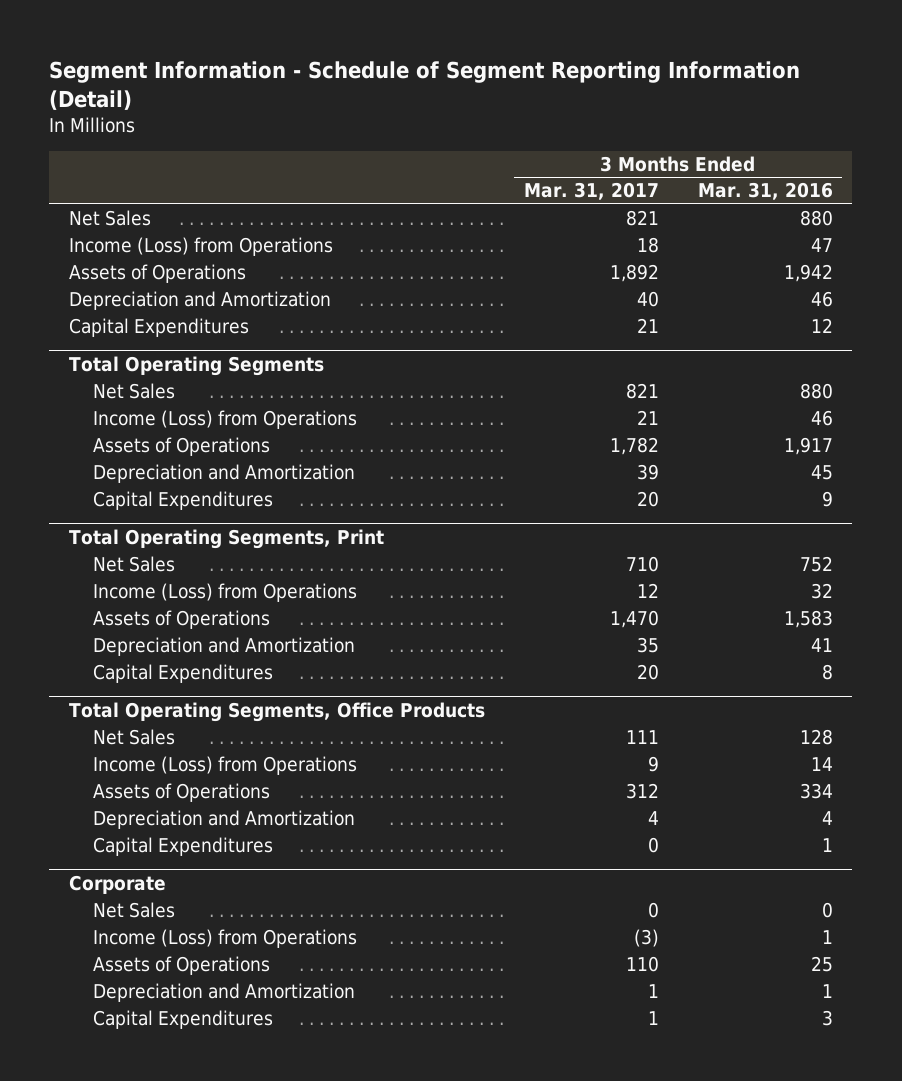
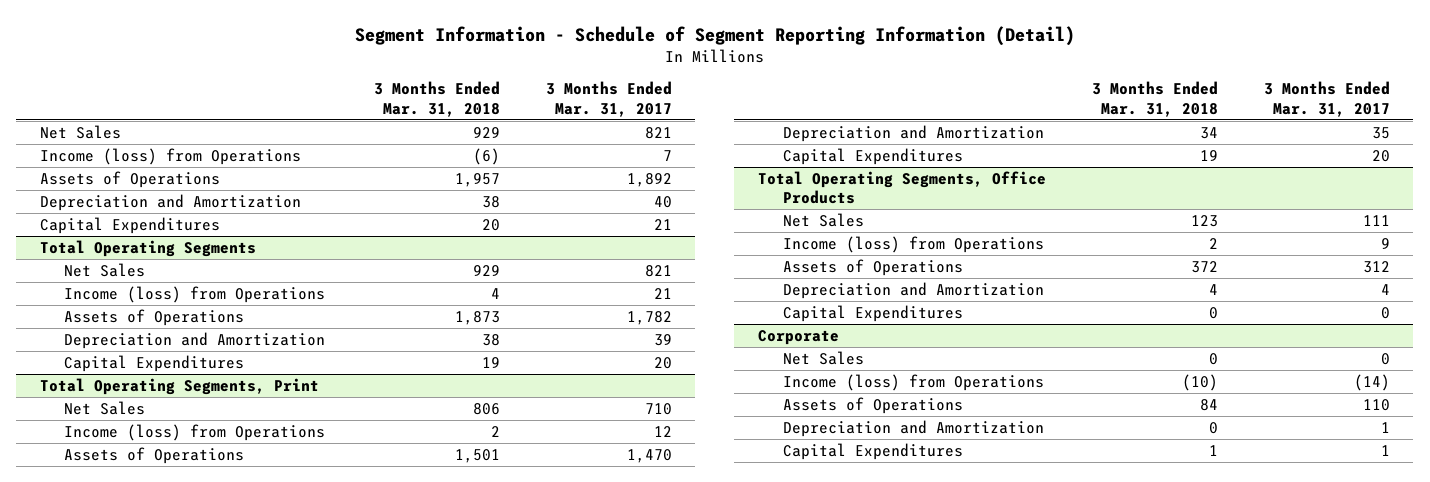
[697,182,833,201] Mar. 31, 2016 -> none
none -> [373,81,500,117] 3 Months Ended Mar. 31, 2018
[68,237,333,257] Income (Loss) from Operations -> [39,148,301,166] Income (loss) from Operations
[636,237,659,254] 18 -> [663,150,673,162] 7
[93,410,358,430] Income (Loss) from Operations -> [64,286,326,304] Income (loss) from Operations
[93,583,358,603] Income (Loss) from Operations -> [64,424,326,442] Income (loss) from Operations
[93,756,358,776] Income (Loss) from Operations -> [782,236,1044,254] Income (loss) from Operations
[93,929,358,949] Income (Loss) from Operations -> [782,374,1044,392] Income (loss) from Operations
[633,929,659,948] (3) -> [1354,374,1391,392] (14)

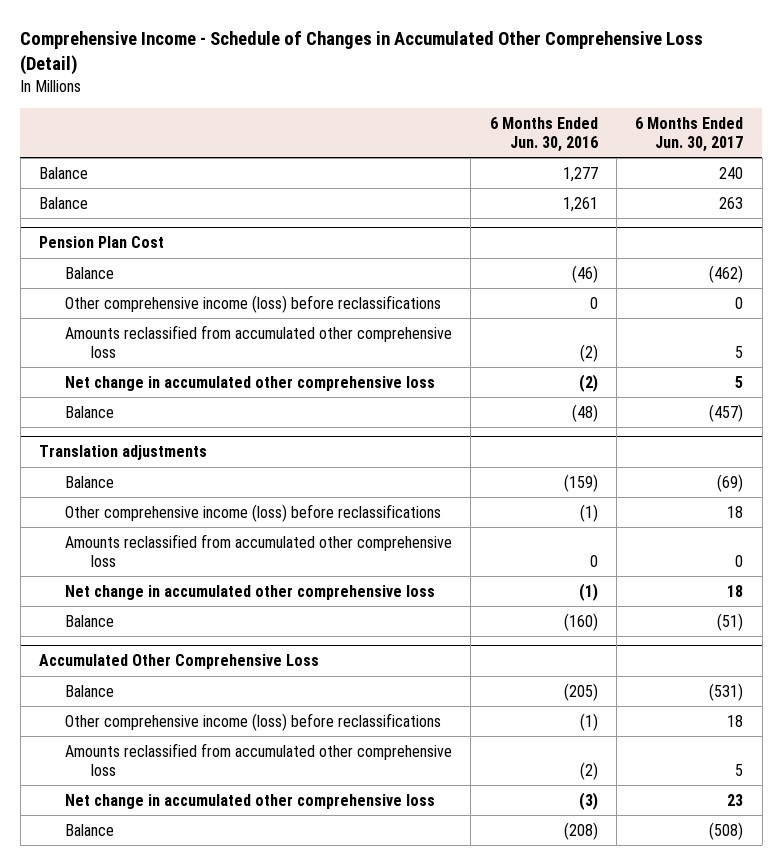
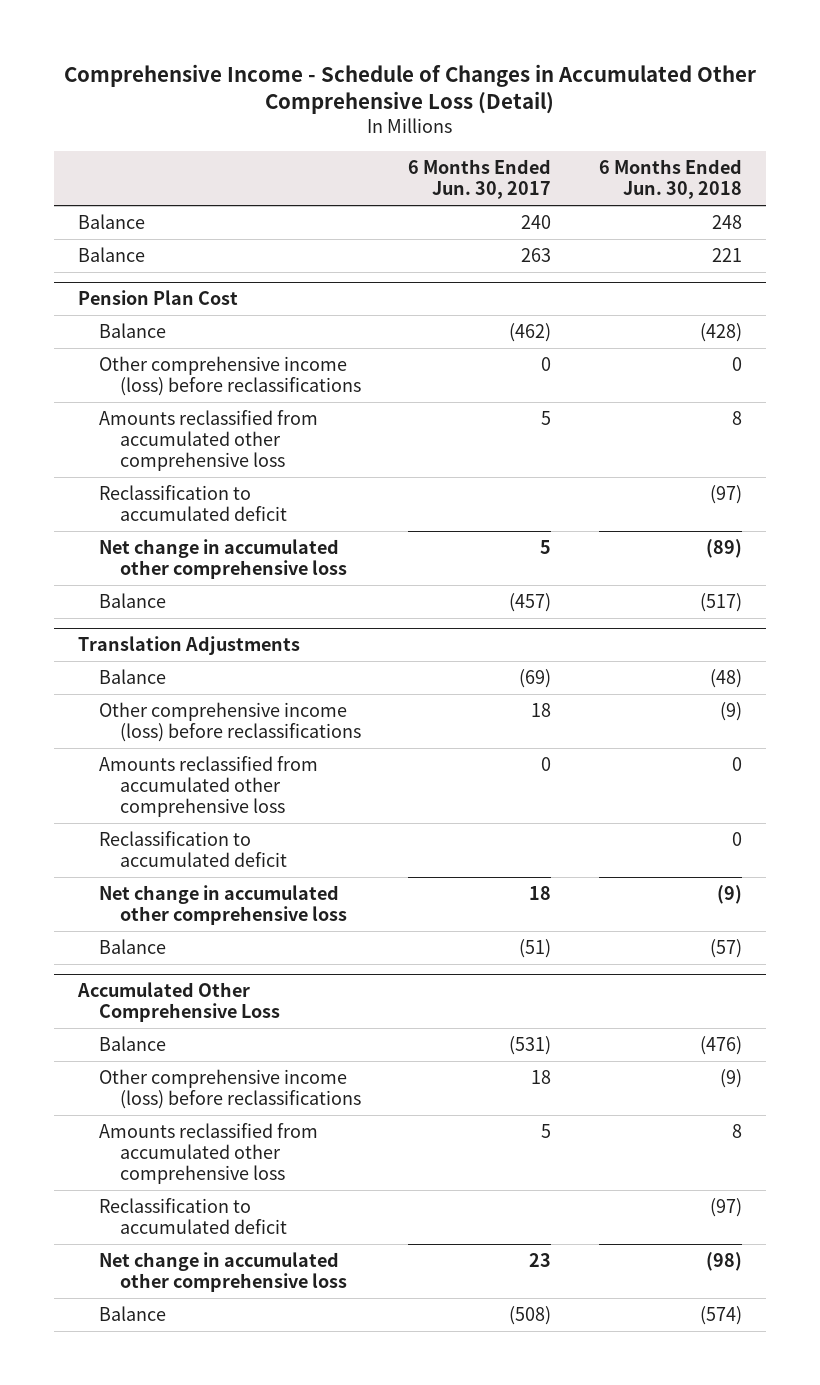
[489,116,598,153] 6 Months Ended Jun. 30, 2016 -> none
none -> [599,159,743,200] 6 Months Ended Jun. 30, 2018
none -> [98,485,287,521] Reclassification to accumulated deficit
[39,445,208,461] Translation adjustments -> [77,636,300,656] Translation Adjustments
none -> [98,831,287,867] Reclassification to accumulated deficit
none -> [98,1198,287,1234] Reclassification to accumulated deficit

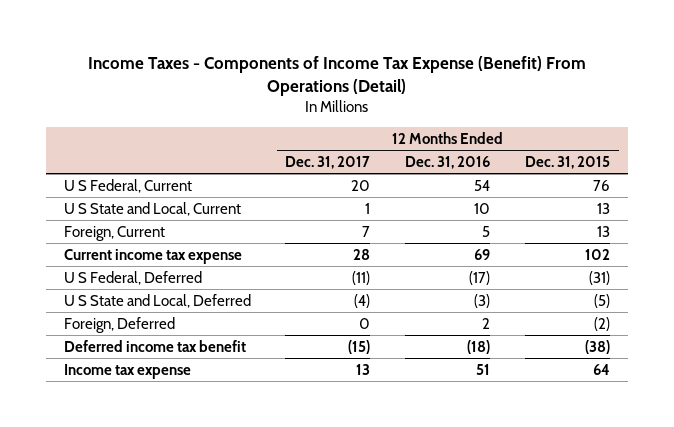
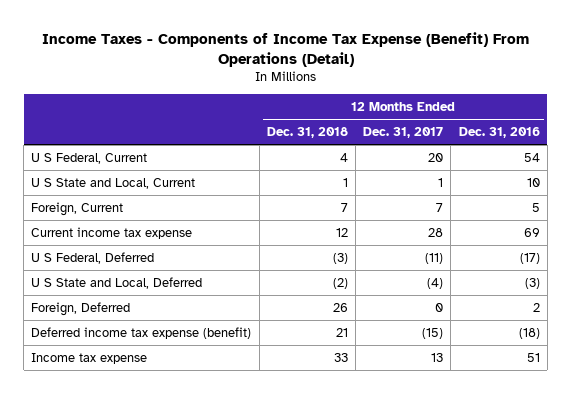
[525,156,611,170] Dec. 31, 2015 -> none
none -> [266,127,348,139] Dec. 31, 2018
[63,339,246,352] Deferred income tax benefit -> [31,326,252,339] Deferred income tax expense (benefit)

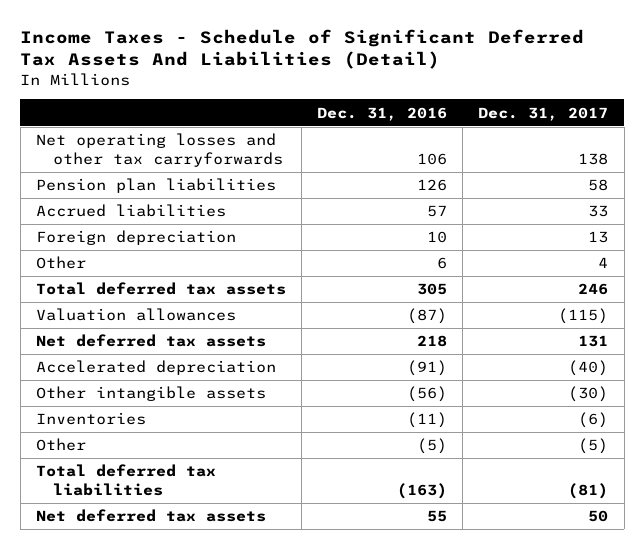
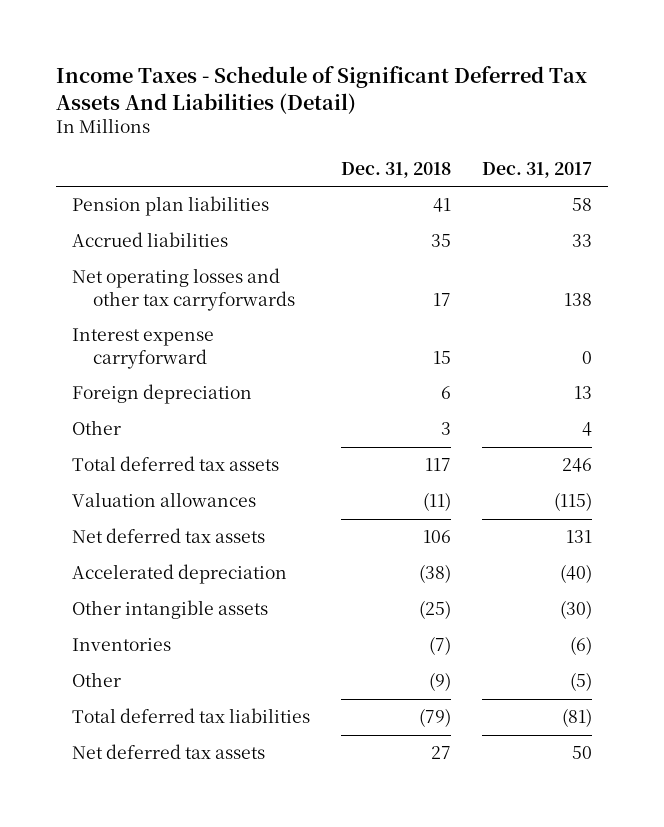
[317,106,448,121] Dec. 31, 2016 -> none
none -> [340,161,451,178] Dec. 31, 2018
[35,133,283,167] Net operating losses and other tax carryforwards -> [71,268,296,311] Net operating losses and other tax carryforwards
none -> [71,328,214,369] Interest expense carryforward

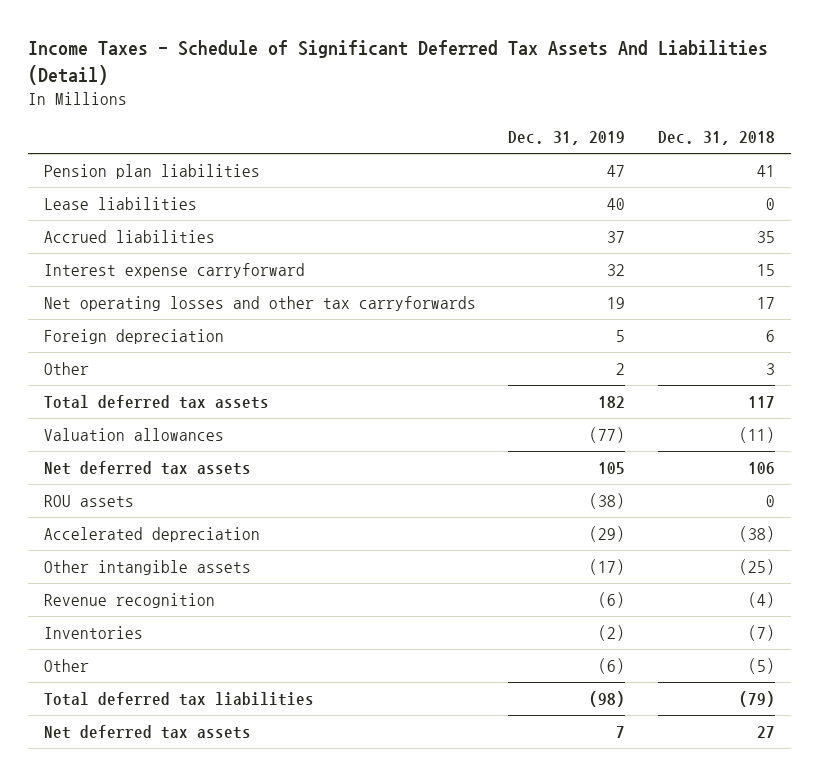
[482,161,593,178] Dec. 31, 2017 -> none
none -> [508,131,626,146] Dec. 31, 2019
none -> [44,196,198,210] Lease liabilities
[71,268,296,311] Net operating losses and other tax carryforwards -> [44,295,477,311] Net operating losses and other tax carryforwards
none -> [44,494,135,507] ROU assets
none -> [44,592,216,608] Revenue recognition
[428,672,451,692] (9) -> [747,657,775,674] (5)

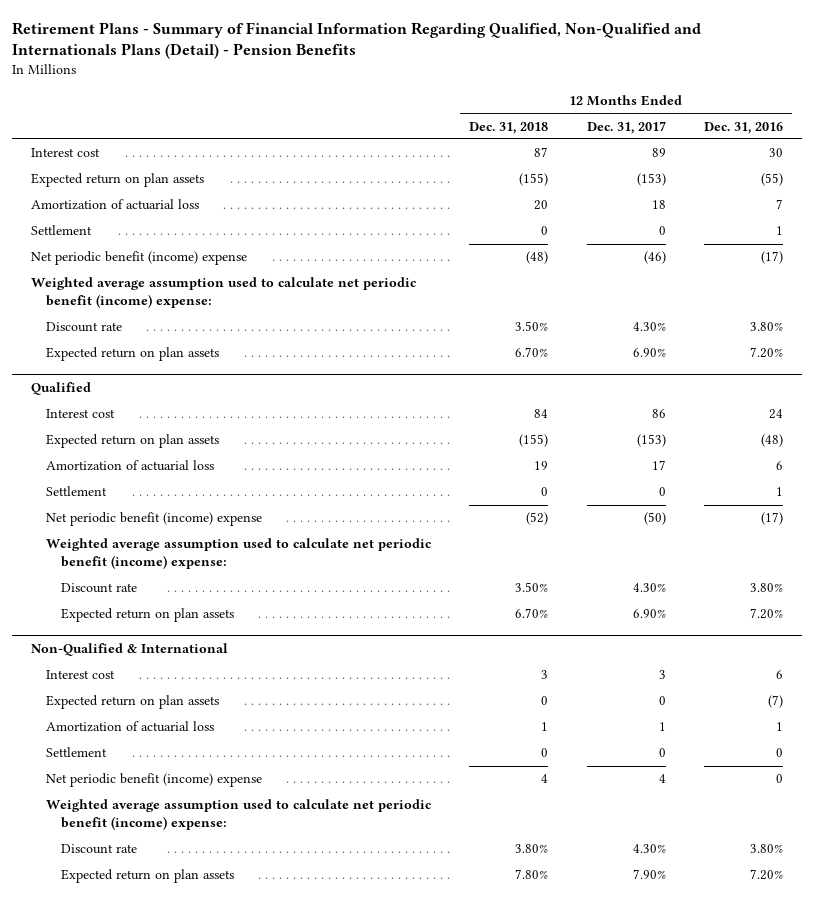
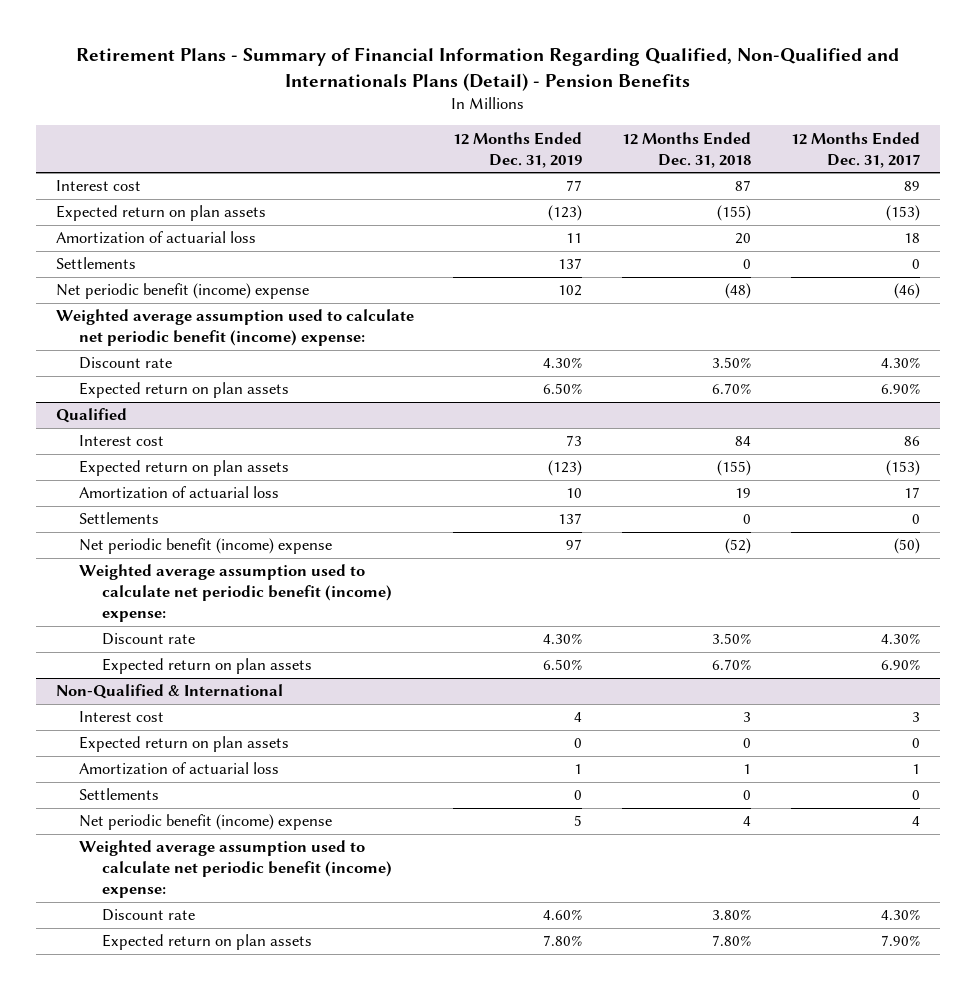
[703,121,783,134] Dec. 31, 2016 -> none
none -> [453,131,583,168] 12 Months Ended Dec. 31, 2019
[31,225,93,236] Settlement -> [55,257,136,270] Settlements
[46,486,108,497] Settlement -> [78,512,159,525] Settlements
[46,747,108,758] Settlement -> [78,788,159,801] Settlements

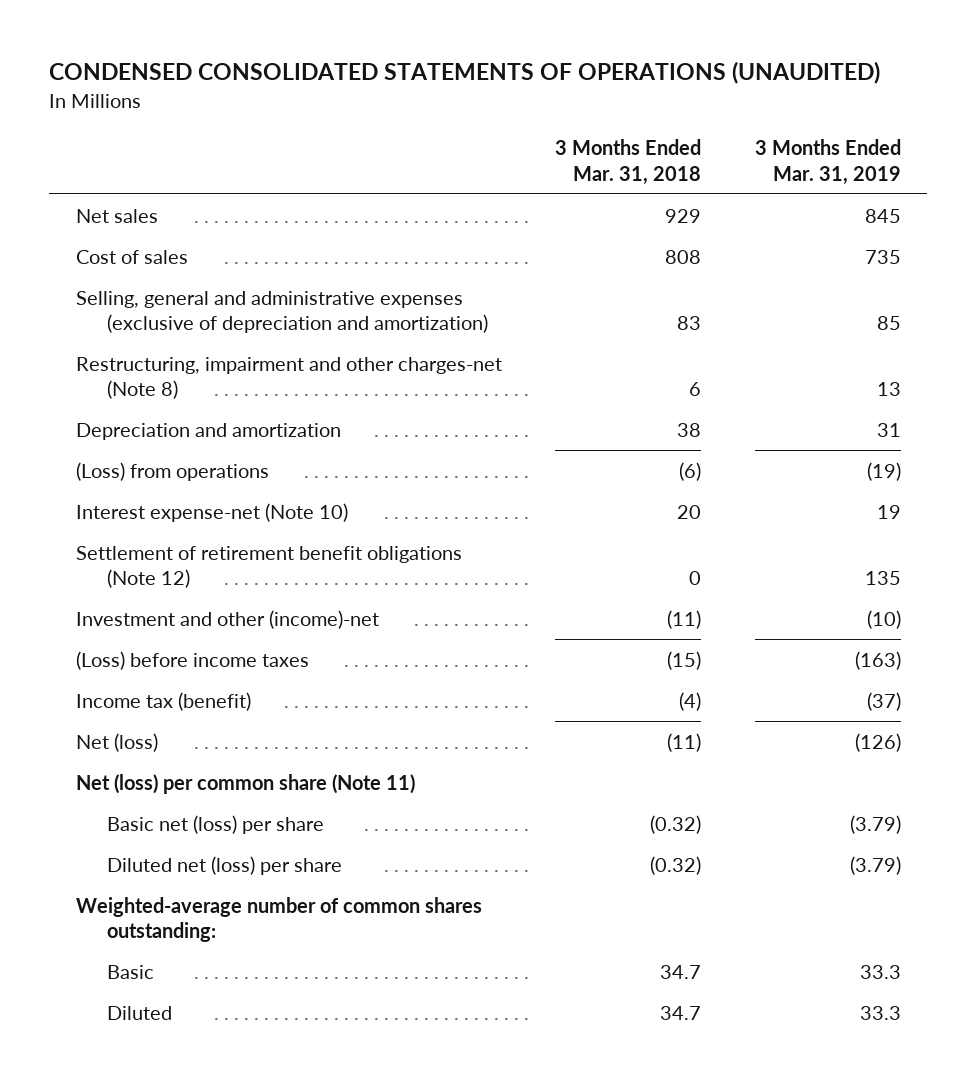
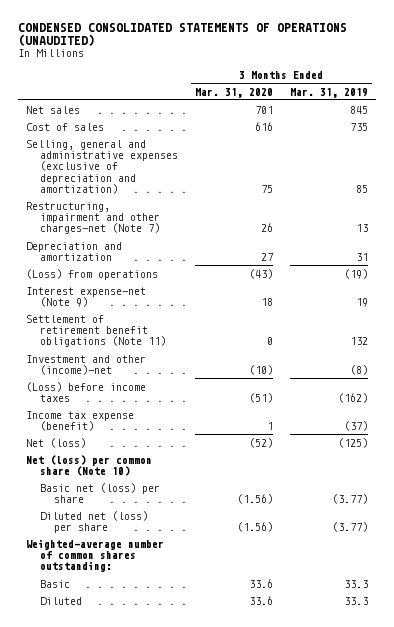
[555,139,702,185] 3 Months Ended Mar. 31, 2018 -> none
none -> [195,87,274,98] Mar. 31, 2020
[76,356,503,399] Restructuring, impairment and other charges-net (Note 8) -> [26,201,161,235] Restructuring, impairment and other charges-net (Note 7)
[76,502,349,522] Interest expense-net (Note 10) -> [26,286,147,307] Interest expense-net (Note 9)
[76,545,463,588] Settlement of retirement benefit obligations (Note 12) -> [26,314,167,348] Settlement of retirement benefit obligations (Note 11)
[864,570,901,585] 135 -> [349,337,368,346] 132
[866,609,901,629] (10) -> [349,364,368,375] (8)
[854,650,901,670] (163) -> [337,392,368,403] (162)
[76,691,252,711] Income tax (benefit) -> [26,410,135,431] Income tax expense (benefit)
[854,732,901,752] (126) -> [337,437,368,448] (125)
[76,773,416,794] Net (loss) per common share (Note 11) -> [26,454,153,476] Net (loss) per common share (Note 10)
[849,814,901,834] (3.79) -> [331,493,368,504] (3.77)
[849,855,901,875] (3.79) -> [331,521,368,532] (3.77)

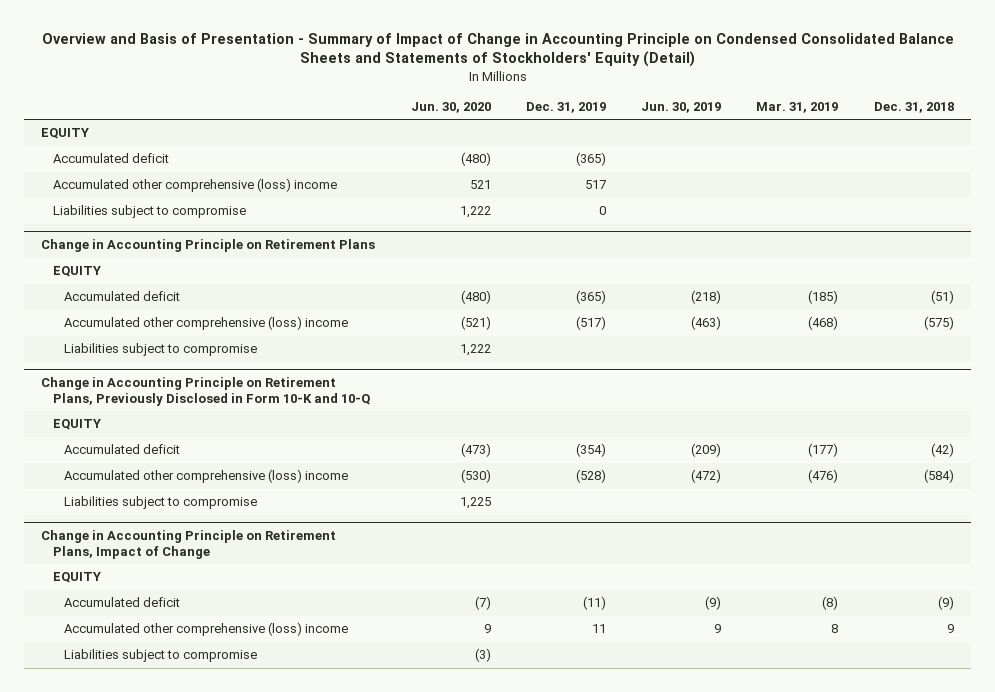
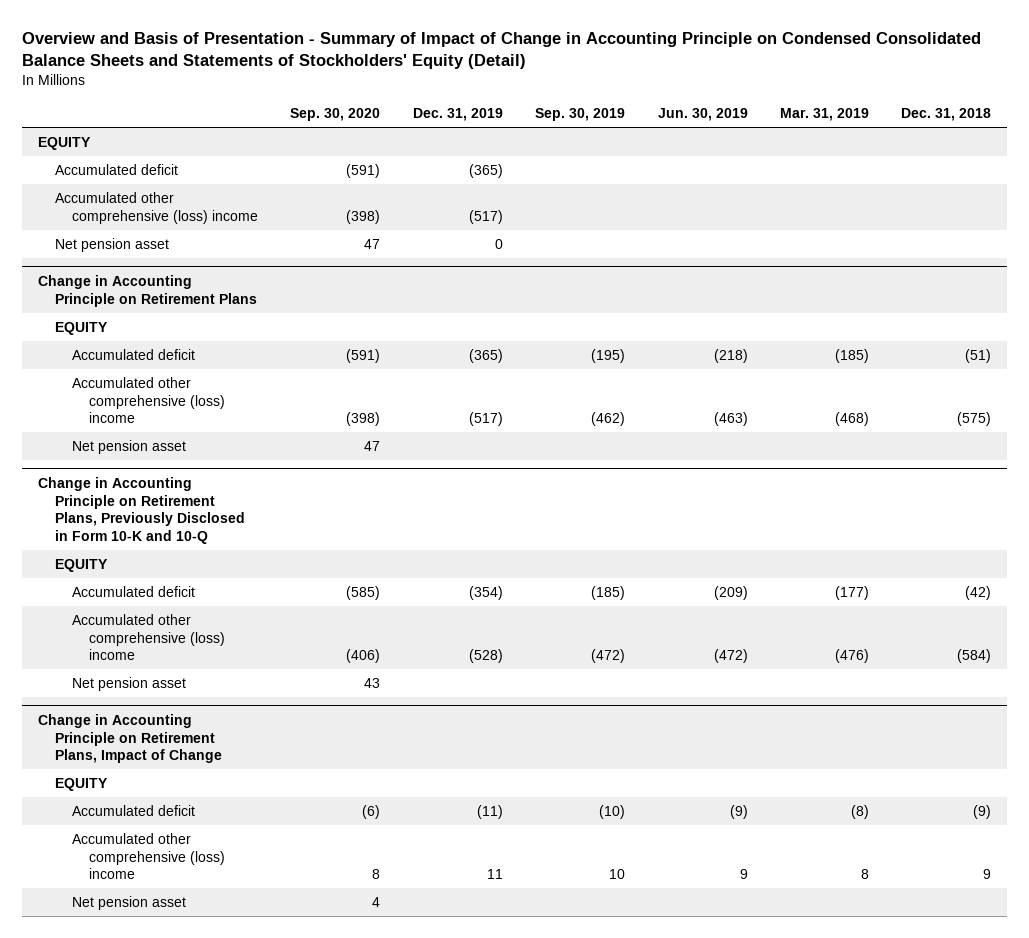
[410,101,491,113] Jun. 30, 2020 -> none
none -> [290,108,381,122] Sep. 30, 2020
none -> [535,108,626,122] Sep. 30, 2019
[52,205,246,219] Liabilities subject to compromise -> none
[584,180,606,190] 517 -> [468,209,503,224] (517)
none -> [55,237,170,252] Net pension asset
[64,343,258,357] Liabilities subject to compromise -> none
none -> [72,439,187,454] Net pension asset
[64,496,258,510] Liabilities subject to compromise -> none
none -> [72,676,187,691] Net pension asset
[64,649,258,663] Liabilities subject to compromise -> none
none -> [72,895,187,910] Net pension asset

